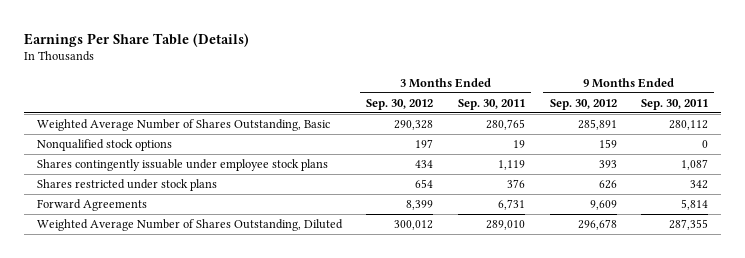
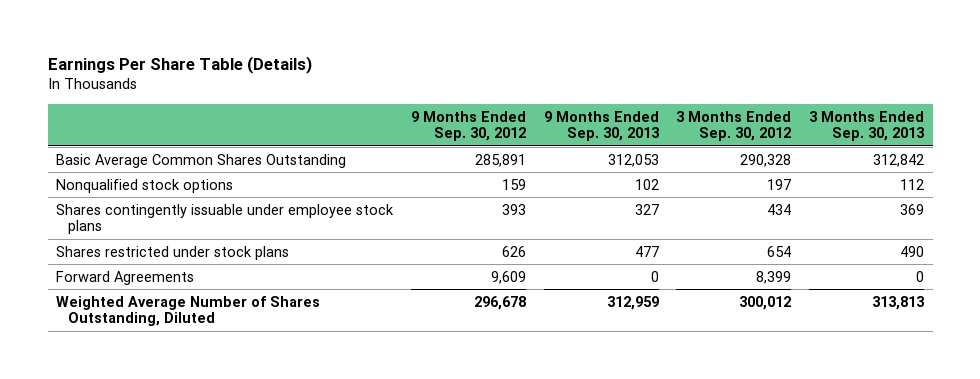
[457,98,525,110] Sep. 30, 2011 -> none
[641,98,709,110] Sep. 30, 2011 -> none
none -> [543,110,659,142] 9 Months Ended Sep. 30, 2013
none -> [809,110,925,142] 3 Months Ended Sep. 30, 2013
[36,118,330,131] Weighted Average Number of Shares Outstanding, Basic -> [56,153,347,168] Basic Average Common Shares Outstanding

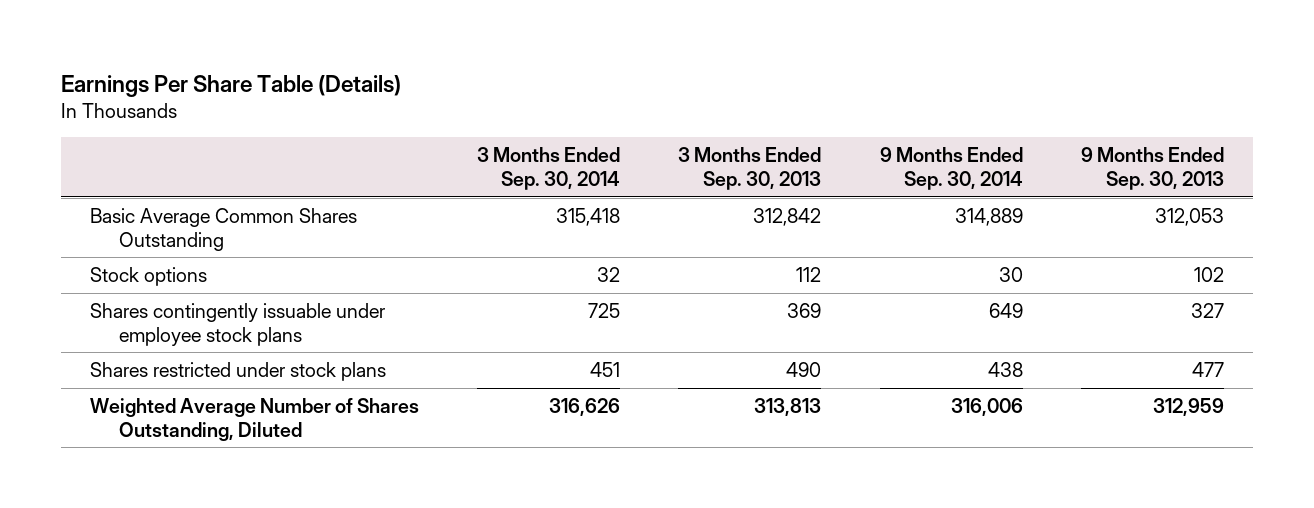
[411,110,527,142] 9 Months Ended Sep. 30, 2012 -> none
[676,110,792,142] 3 Months Ended Sep. 30, 2012 -> none
none -> [477,147,621,190] 3 Months Ended Sep. 30, 2014
none -> [879,147,1023,190] 9 Months Ended Sep. 30, 2014
[56,178,234,193] Nonqualified stock options -> [90,267,208,287] Stock options
[56,270,195,285] Forward Agreements -> none

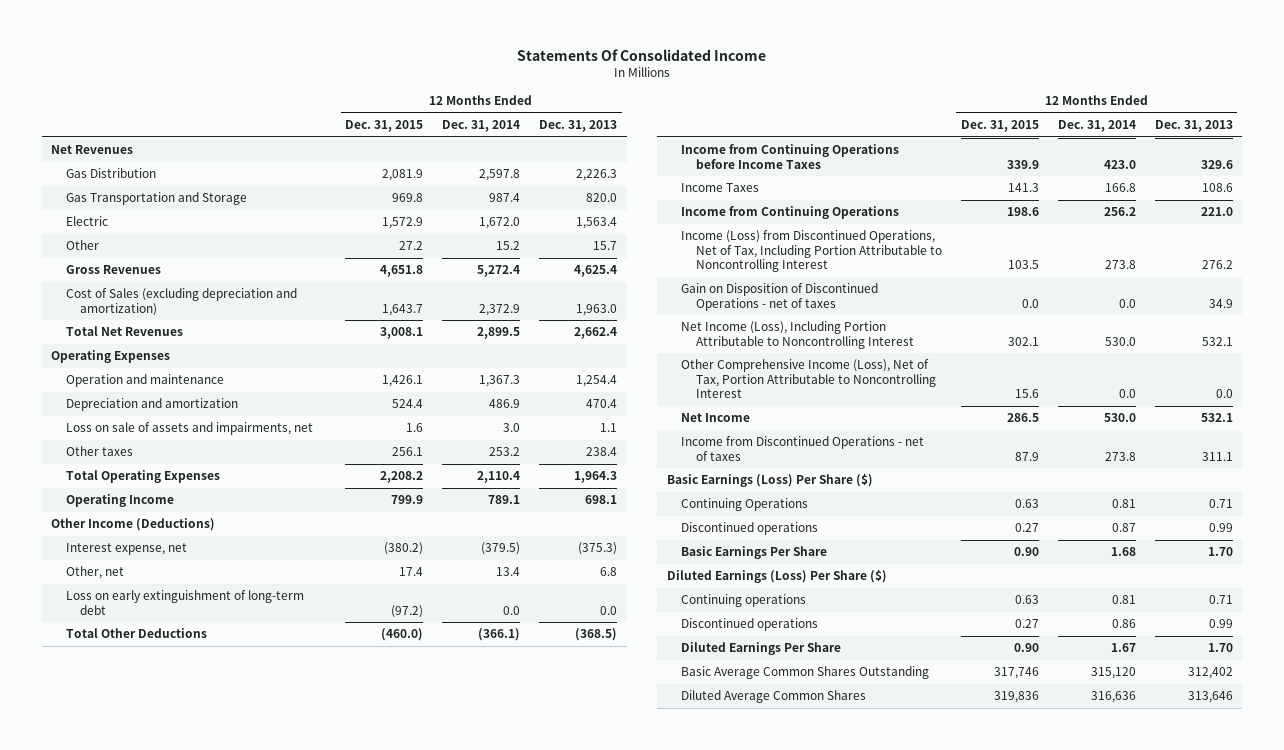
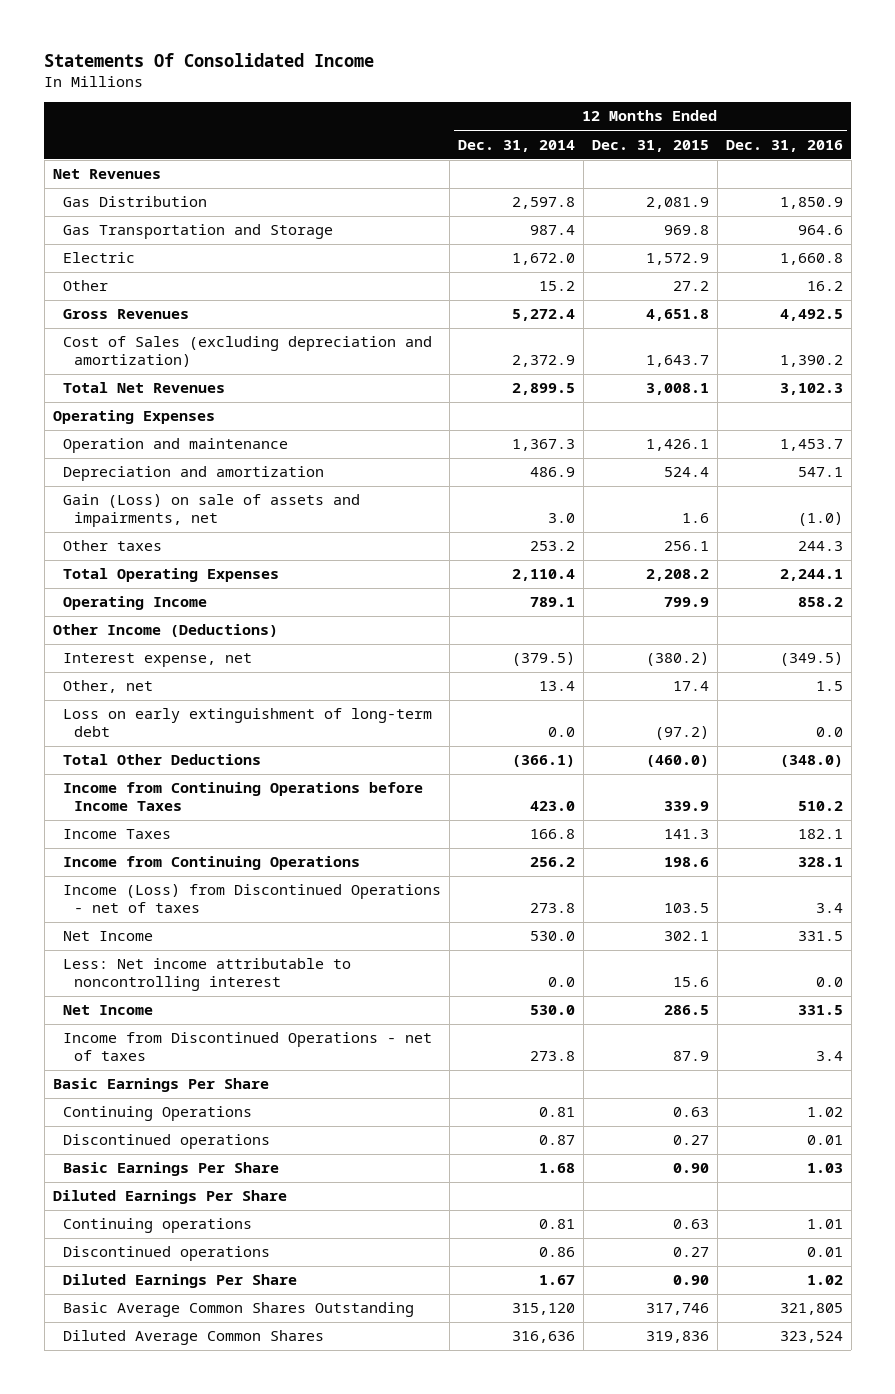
[539,120,618,133] Dec. 31, 2013 -> none
none -> [725,139,843,152] Dec. 31, 2016
[65,422,313,436] Loss on sale of assets and impairments, net -> [63,494,361,527] Gain (Loss) on sale of assets and impairments, net
[681,283,879,311] Gain on Disposition of Discontinued Operations - net of taxes -> none
[681,230,942,273] Income (Loss) from Discontinued Operations, Net of Tax, Including Portion Attributable to Noncontrolling Interest -> [63,884,442,913] Income (Loss) from Discontinued Operations - net of taxes
[681,321,914,349] Net Income (Loss), Including Portion Attributable to Noncontrolling Interest -> [63,931,154,942] Net Income
[681,359,936,399] Other Comprehensive Income (Loss), Net of Tax, Portion Attributable to Noncontrolling Interest -> [63,958,352,991] Less: Net income attributable to noncontrolling interest
[666,474,873,488] Basic Earnings (Loss) Per Share ($) -> [52,1078,269,1093] Basic Earnings Per Share
[666,570,887,584] Diluted Earnings (Loss) Per Share ($) -> [52,1190,287,1205] Diluted Earnings Per Share

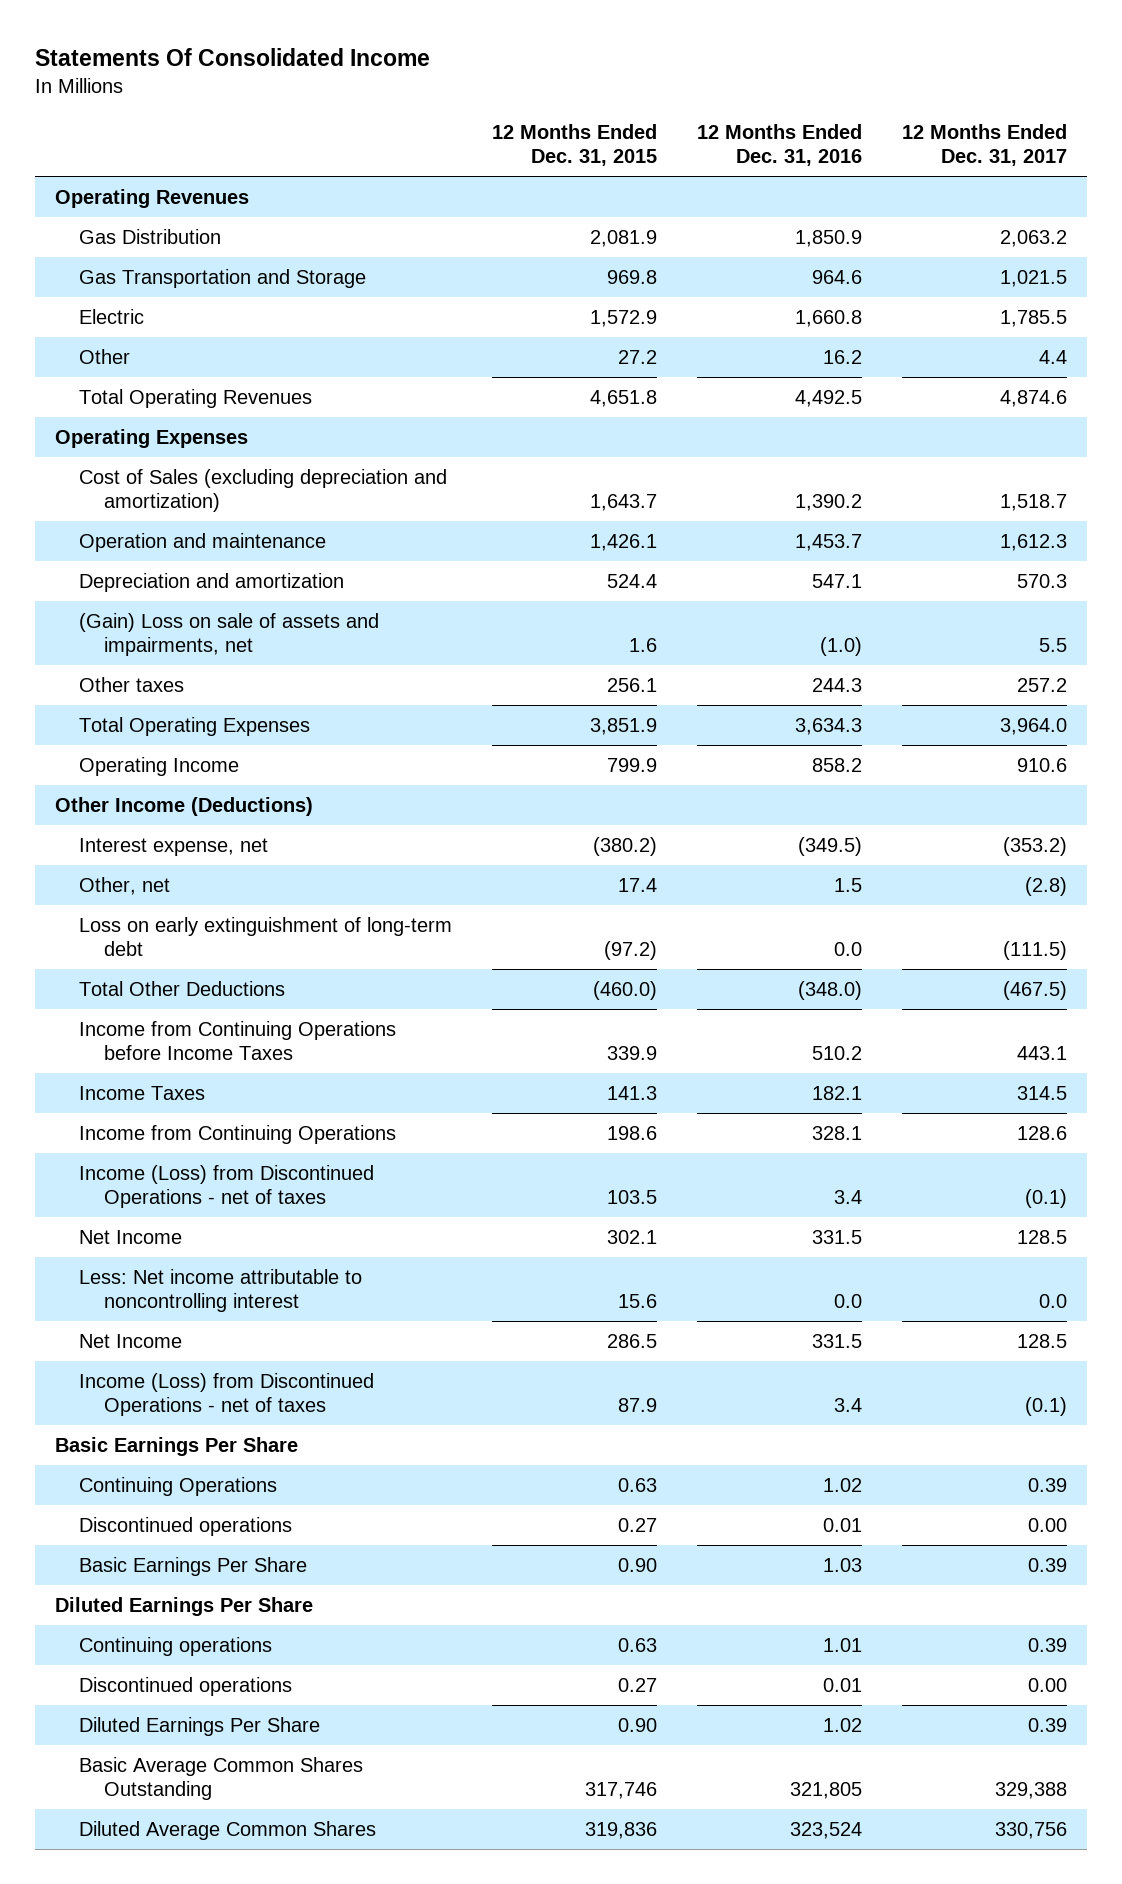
[458,139,576,152] Dec. 31, 2014 -> none
none -> [902,124,1068,167] 12 Months Ended Dec. 31, 2017
[52,169,161,180] Net Revenues -> [55,188,250,208] Operating Revenues
[63,309,190,320] Gross Revenues -> none
[63,382,226,394] Total Net Revenues -> [79,388,313,408] Total Operating Revenues
[645,383,709,396] 3,008.1 -> [590,389,658,407] 4,651.8
[779,383,843,396] 3,102.3 -> [795,389,863,407] 4,492.5
[63,336,433,367] Cost of Sales (excluding depreciation and amortization) -> [79,468,448,512] Cost of Sales (excluding depreciation and amortization)
[63,494,361,527] Gain (Loss) on sale of assets and impairments, net -> [79,612,380,656] (Gain) Loss on sale of assets and impairments, net
[645,569,709,582] 2,208.2 -> [590,717,658,735] 3,851.9
[779,569,843,582] 2,244.1 -> [795,717,863,735] 3,634.3
[63,1032,433,1061] Income from Discontinued Operations - net of taxes -> [79,1372,375,1416] Income (Loss) from Discontinued Operations - net of taxes

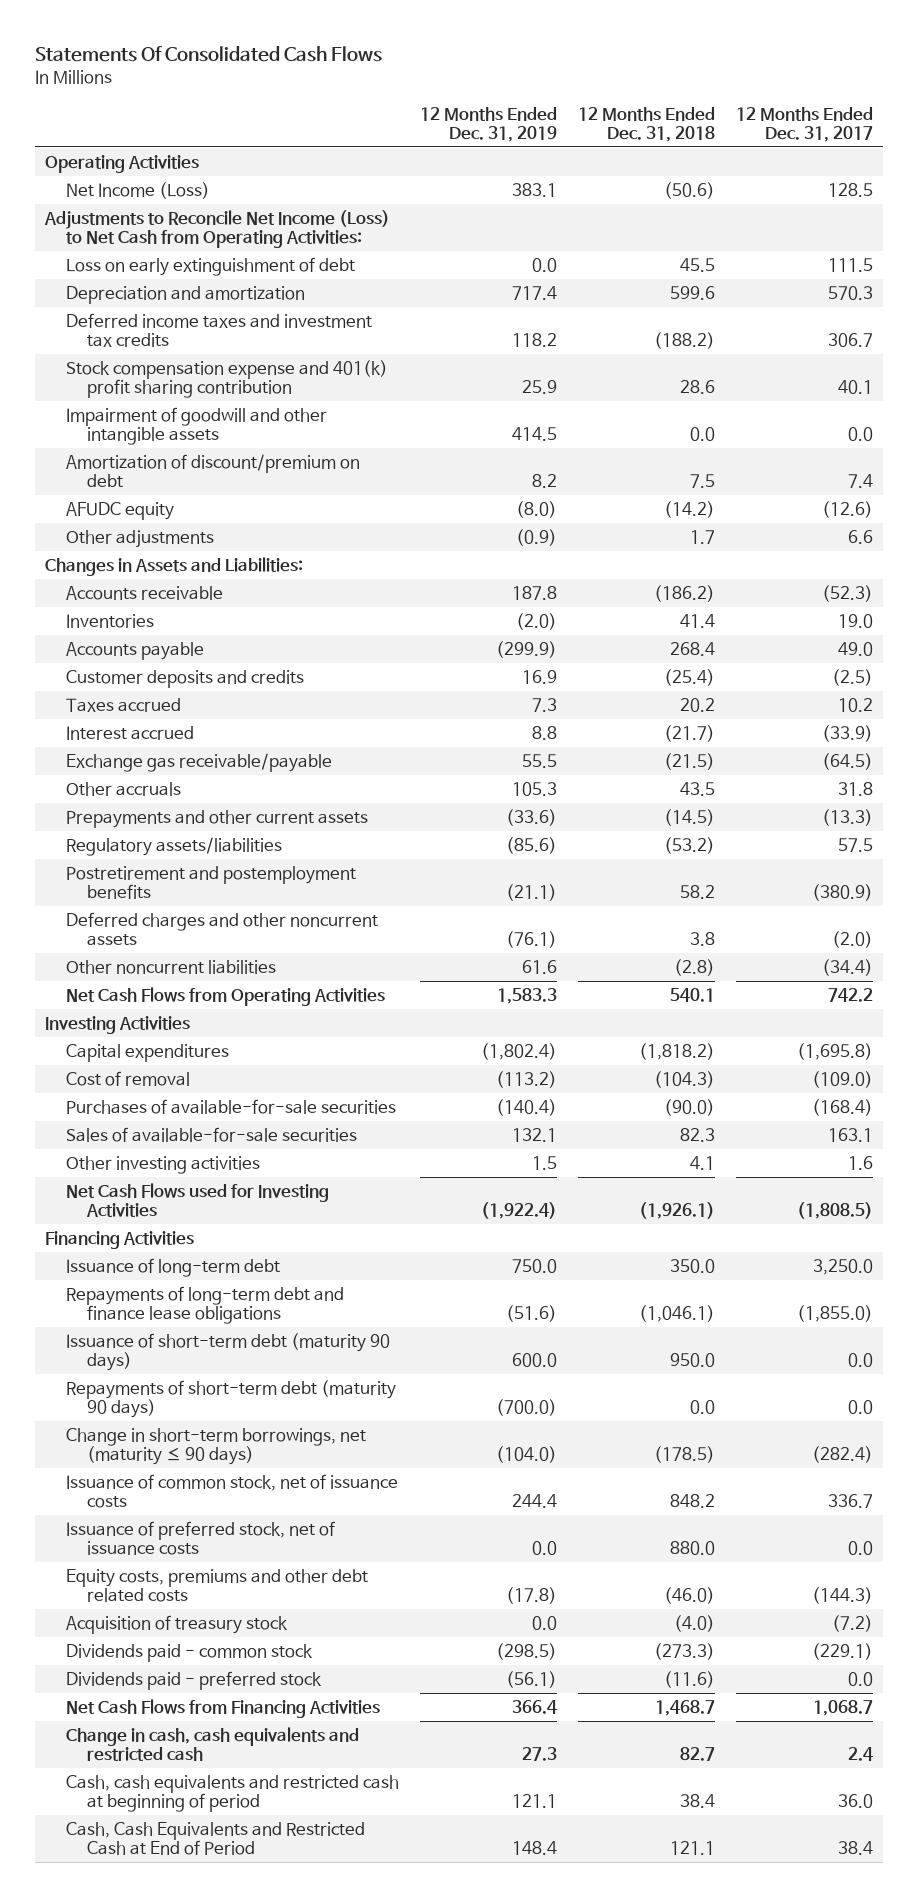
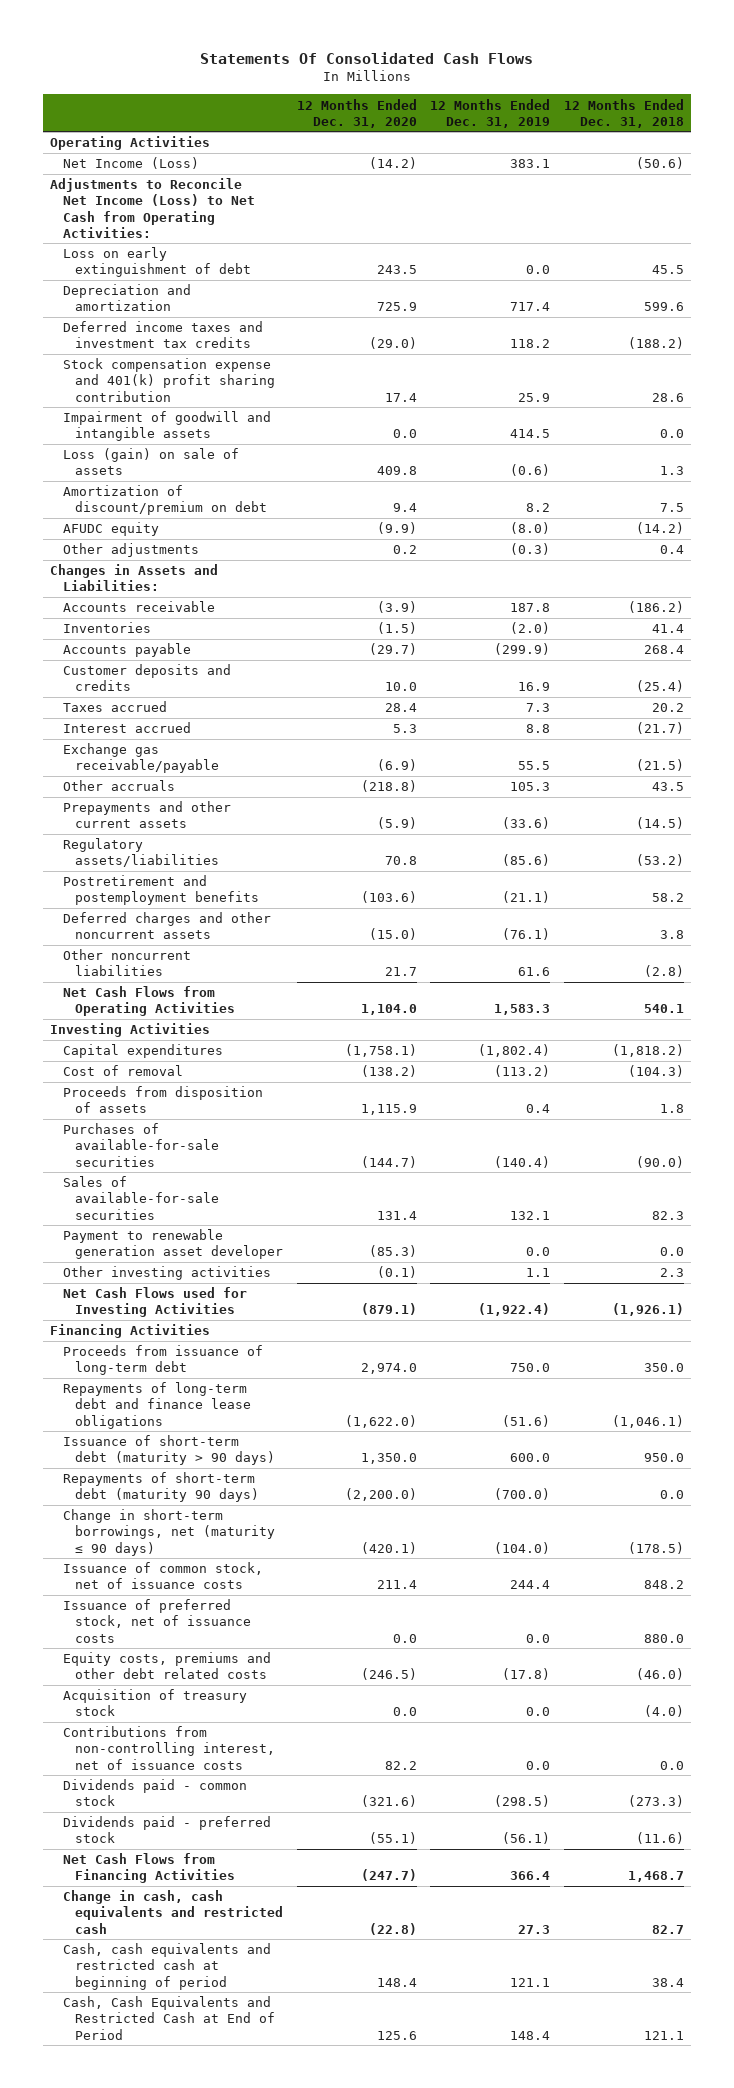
[735,106,873,143] 12 Months Ended Dec. 31, 2017 -> none
none -> [296,98,417,128] 12 Months Ended Dec. 31, 2020
[66,406,328,446] Impairment of goodwill and other intangible assets -> [62,411,271,442] Impairment of goodwill and intangible assets
none -> [62,448,239,476] Loss (gain) on sale of assets
[516,528,558,546] (0.9) -> [510,543,551,556] (0.3)
[689,529,715,544] 1.7 -> [659,545,684,555] 0.4
none -> [62,1086,263,1114] Proceeds from disposition of assets
none -> [62,1229,283,1260] Payment to renewable generation asset developer
[532,1155,558,1170] 1.5 -> [526,1268,551,1278] 1.1
[689,1155,715,1170] 4.1 -> [659,1268,684,1278] 2.3
[66,1257,281,1277] Issuance of long-term debt -> [62,1345,263,1376] Proceeds from issuance of long-term debt
[66,1332,391,1372] Issuance of short-term debt (maturity 90 days) -> [62,1435,275,1466] Issuance of short-term debt (maturity > 90 days)
none -> [62,1726,275,1770] Contributions from non-controlling interest, net of issuance costs

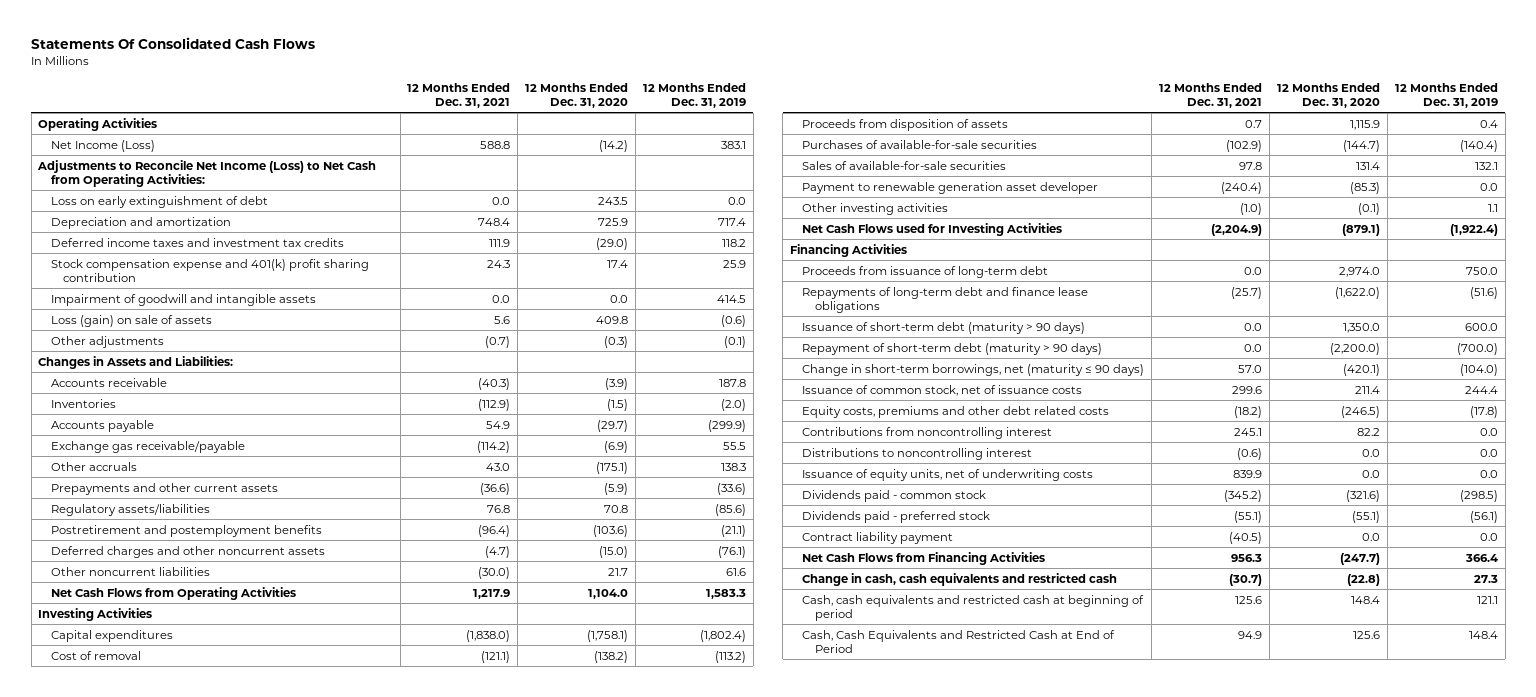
[563,98,684,128] 12 Months Ended Dec. 31, 2018 -> none
none -> [407,82,511,108] 12 Months Ended Dec. 31, 2021
[62,485,267,516] Amortization of discount/premium on debt -> none
[62,522,159,537] AFUDC equity -> none
[392,545,417,555] 0.2 -> [604,335,629,348] (0.3)
[510,543,551,556] (0.3) -> [724,335,747,348] (0.1)
[62,664,231,692] Customer deposits and credits -> none
[62,701,167,713] Taxes accrued -> none
[62,722,191,734] Interest accrued -> none
[360,780,417,793] (218.8) -> [596,461,629,474] (175.1)
[510,782,551,792] 105.3 -> [721,462,747,471] 138.3
[62,1472,259,1503] Repayments of short-term debt (maturity 90 days) -> [802,342,1103,355] Repayment of short-term debt (maturity > 90 days)
[62,1599,251,1643] Issuance of preferred stock, net of issuance costs -> none
[62,1689,247,1717] Acquisition of treasury stock -> none
[62,1726,275,1770] Contributions from non-controlling interest, net of issuance costs -> [802,426,1053,439] Contributions from noncontrolling interest
none -> [802,447,1033,460] Distributions to noncontrolling interest
none -> [802,468,1094,481] Issuance of equity units, net of underwriting costs
none -> [802,531,954,544] Contract liability payment

